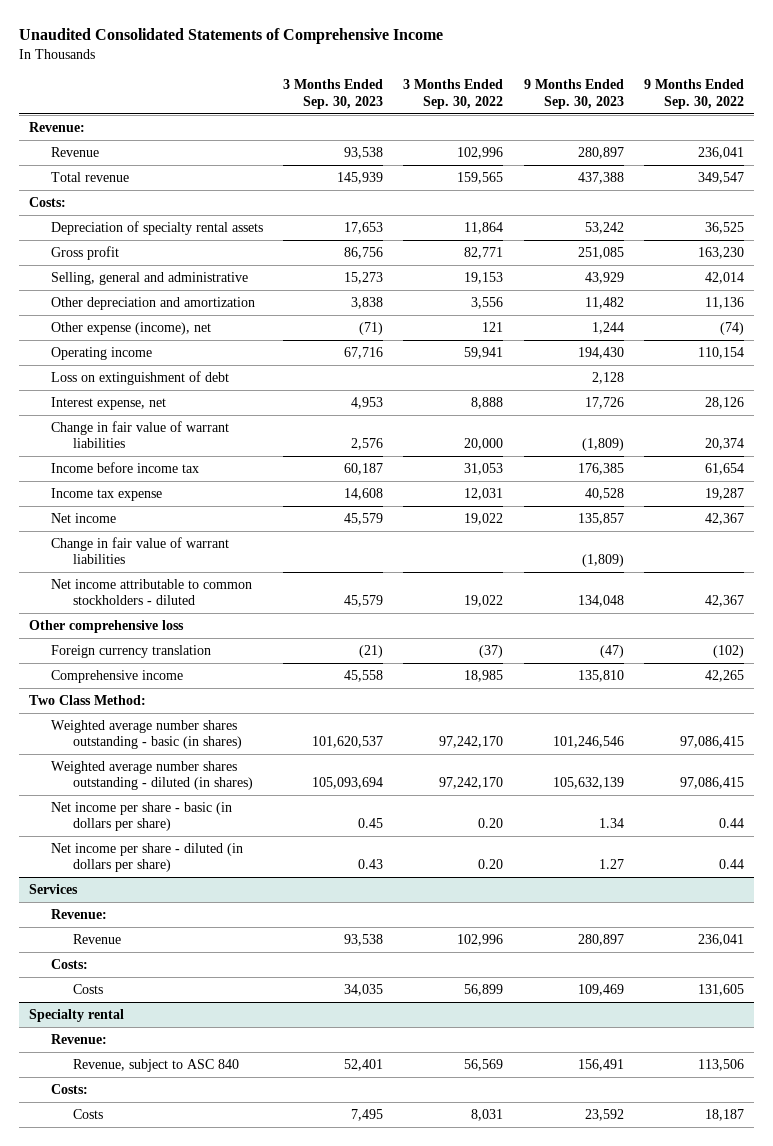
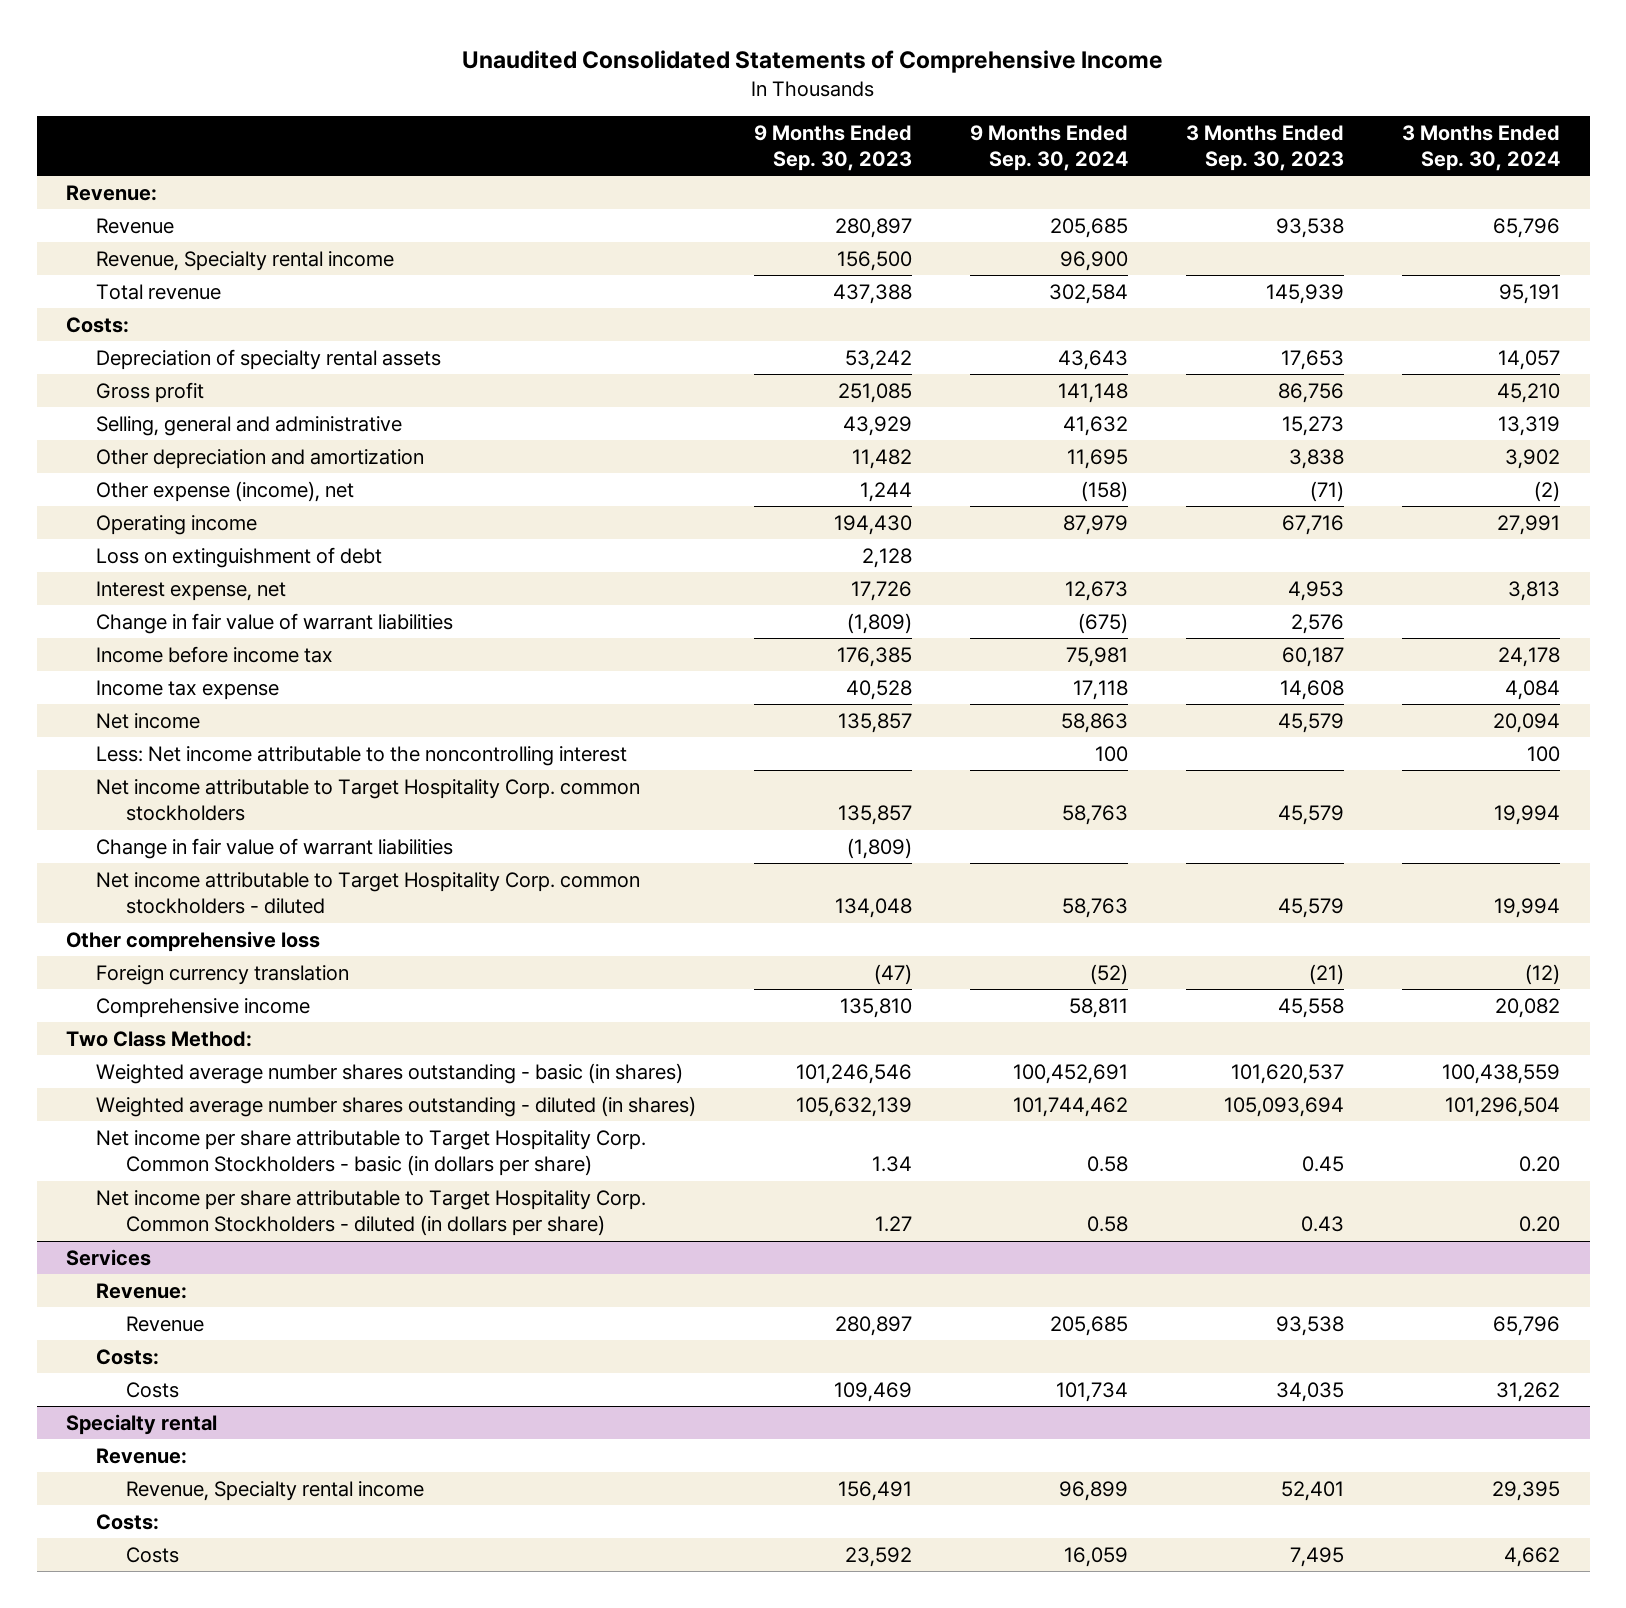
[403,79,504,109] 3 Months Ended Sep. 30, 2022 -> none
[644,79,745,109] 9 Months Ended Sep. 30, 2022 -> none
none -> [970,124,1129,171] 9 Months Ended Sep. 30, 2024
none -> [1402,124,1561,171] 3 Months Ended Sep. 30, 2024
none -> [95,250,394,271] Revenue, Specialty rental income
none -> [95,745,627,766] Less: Net income attributable to the noncontrolling interest
none -> [95,778,640,821] Net income attributable to Target Hospitality Corp. common stockholders
[50,579,252,606] Net income attributable to common stockholders - diluted -> [95,871,640,914] Net income attributable to Target Hospitality Corp. common stockholders - diluted
[50,802,232,832] Net income per share - basic (in dollars per share) -> [95,1129,646,1176] Net income per share attributable to Target Hospitality Corp. Common Stockholders - basic (in dollars per share)
[50,843,243,873] Net income per share - diluted (in dollars per share) -> [95,1189,646,1236] Net income per share attributable to Target Hospitality Corp. Common Stockholders - diluted (in dollars per share)
[72,1059,239,1073] Revenue, subject to ASC 840 -> [125,1480,424,1501] Revenue, Specialty rental income

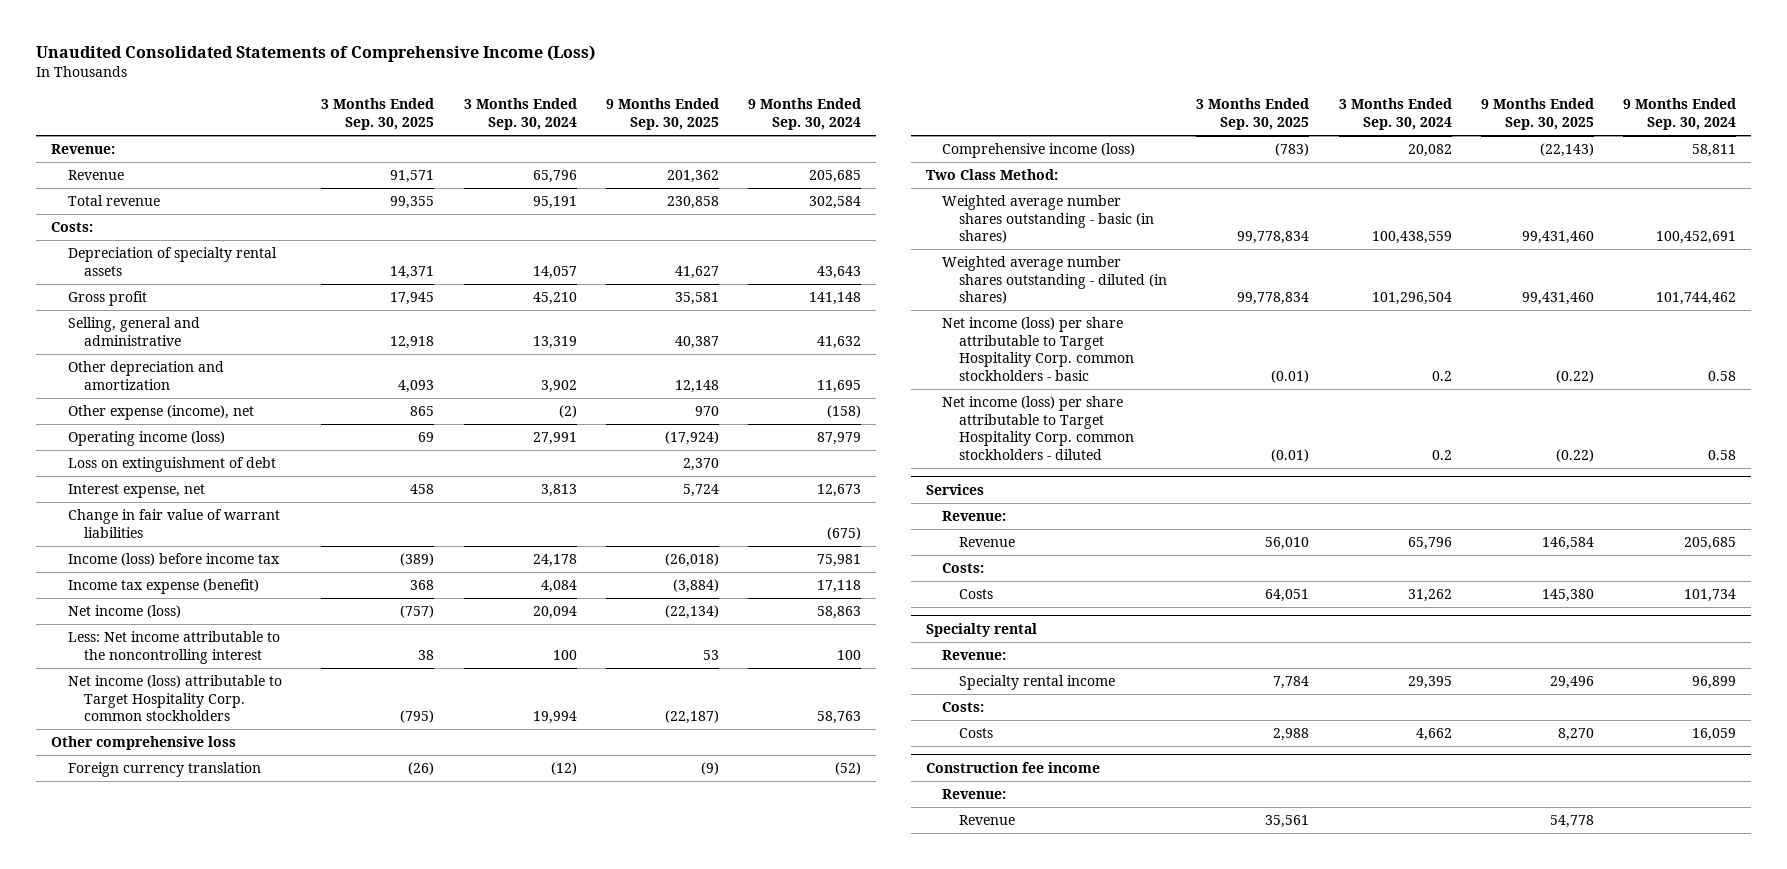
[462,50,1164,74] Unaudited Consolidated Statements of Comprehensive Income -> [36,45,596,63] Unaudited Consolidated Statements of Comprehensive Income (Loss)
[753,124,912,171] 9 Months Ended Sep. 30, 2023 -> none
[1186,124,1345,171] 3 Months Ended Sep. 30, 2023 -> none
none -> [321,98,435,130] 3 Months Ended Sep. 30, 2025
none -> [606,98,720,130] 9 Months Ended Sep. 30, 2025
[95,250,394,271] Revenue, Specialty rental income -> none
[95,514,257,535] Operating income -> [67,431,225,447] Operating income (loss)
[95,645,333,663] Income before income tax -> [67,553,280,567] Income (loss) before income tax
[95,679,279,700] Income tax expense -> [67,579,259,595] Income tax expense (benefit)
[95,712,200,729] Net income -> [67,605,181,619] Net income (loss)
[95,837,453,859] Change in fair value of warrant liabilities -> none
[95,871,640,914] Net income attributable to Target Hospitality Corp. common stockholders - diluted -> none
[95,778,640,821] Net income attributable to Target Hospitality Corp. common stockholders -> [67,675,282,722] Net income (loss) attributable to Target Hospitality Corp. common stockholders
[95,997,310,1018] Comprehensive income -> [942,143,1136,159] Comprehensive income (loss)
[95,1129,646,1176] Net income per share attributable to Target Hospitality Corp. Common Stockholders - basic (in dollars per share) -> [942,317,1134,382] Net income (loss) per share attributable to Target Hospitality Corp. common stockholders - basic
[1519,1155,1561,1172] 0.20 -> [1431,371,1452,382] 0.2
[95,1189,646,1236] Net income per share attributable to Target Hospitality Corp. Common Stockholders - diluted (in dollars per share) -> [942,396,1134,461] Net income (loss) per share attributable to Target Hospitality Corp. common stockholders - diluted
[1519,1215,1561,1232] 0.20 -> [1431,450,1452,461] 0.2
[125,1480,424,1501] Revenue, Specialty rental income -> [958,675,1115,691] Specialty rental income
none -> [925,761,1100,773] Construction fee income
none -> [942,789,1007,800] Revenue:
none -> [958,815,1015,826] Revenue

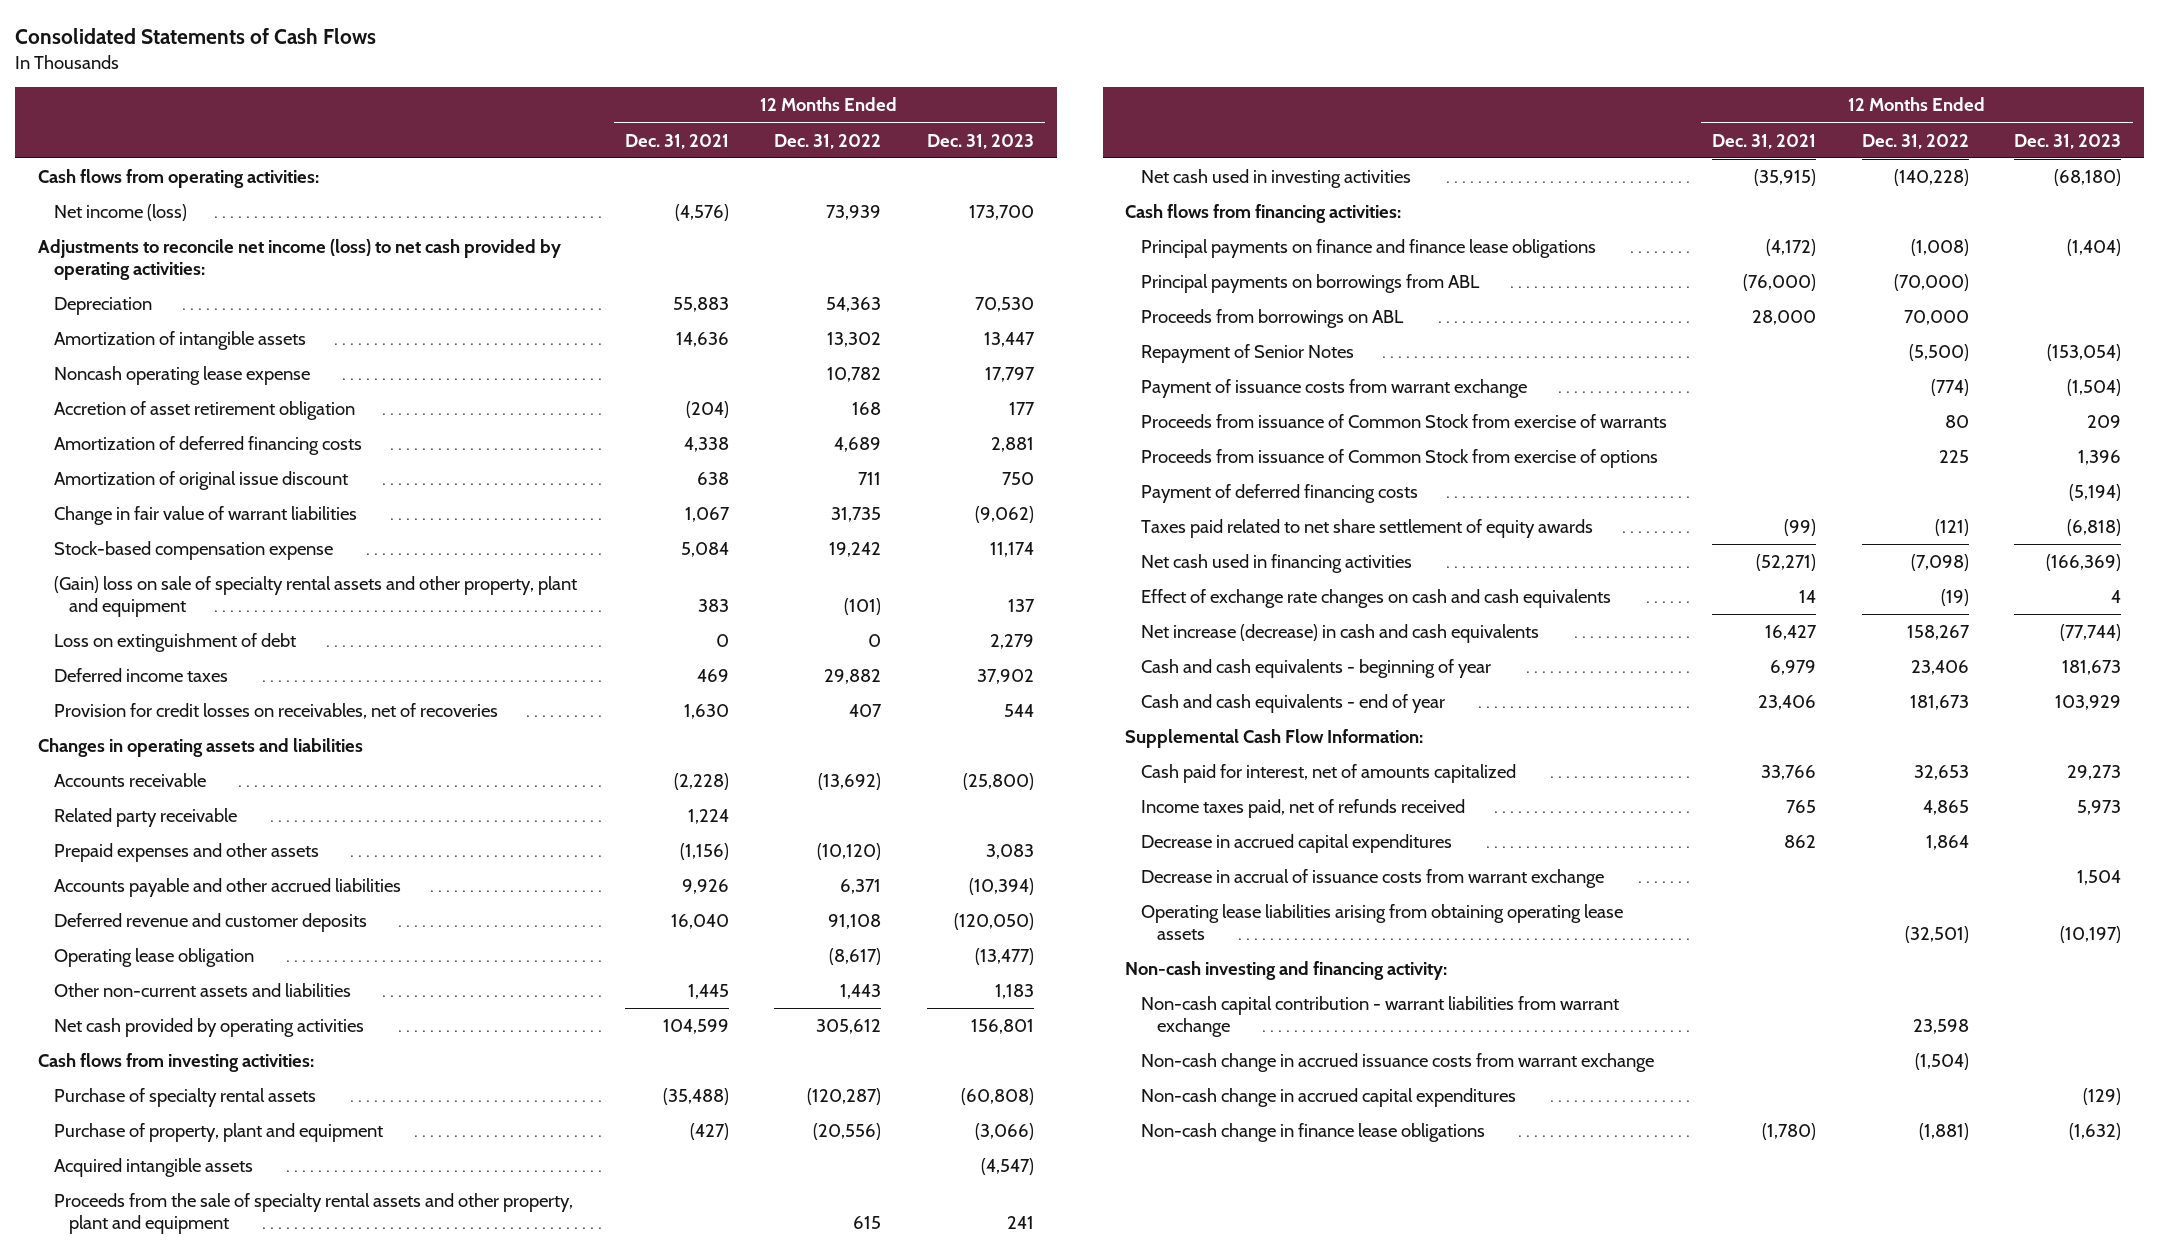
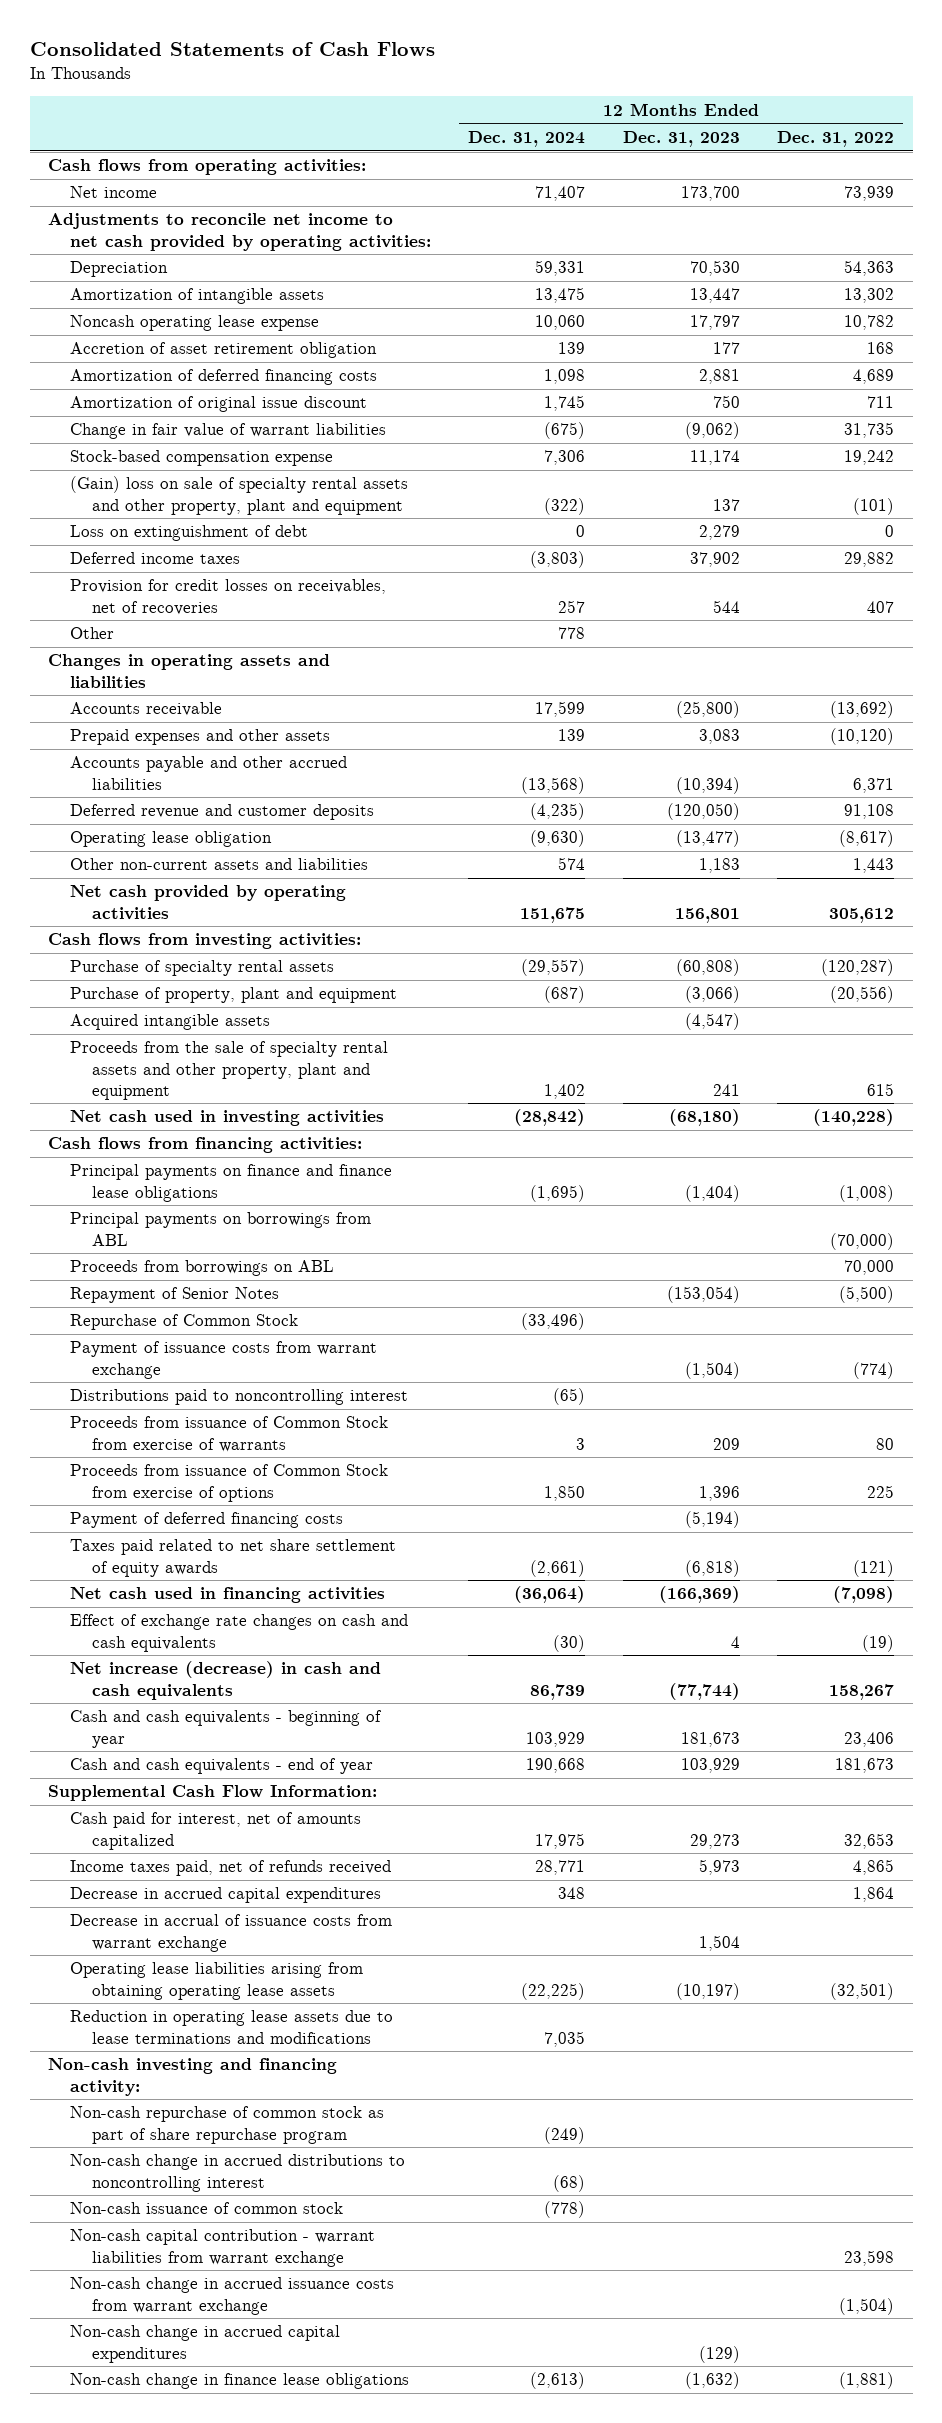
[625,133,730,149] Dec. 31, 2021 -> none
none -> [468,130,586,147] Dec. 31, 2024
[53,204,187,222] Net income (loss) -> [70,186,158,199] Net income
[38,239,562,280] Adjustments to reconcile net income (loss) to net cash provided by operating activities: -> [48,213,432,251] Adjustments to reconcile net income to net cash provided by operating activities:
none -> [70,627,115,640] Other
[53,808,237,828] Related party receivable -> none
none -> [70,1314,299,1331] Repurchase of Common Stock
none -> [70,1389,409,1406] Distributions paid to noncontrolling interest
none -> [70,2010,394,2044] Reduction in operating lease assets due to lease terminations and modifications
none -> [70,2106,385,2144] Non-cash repurchase of common stock as part of share repurchase program
none -> [70,2154,406,2192] Non-cash change in accrued distributions to noncontrolling interest
none -> [70,2202,344,2215] Non-cash issuance of common stock

